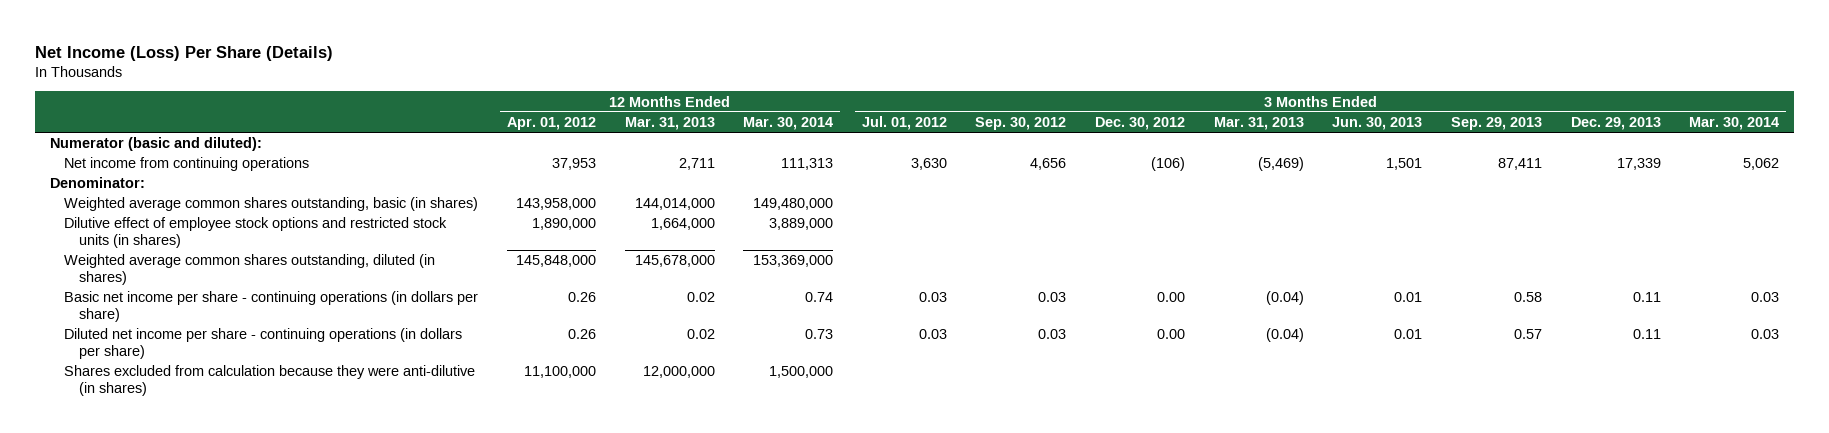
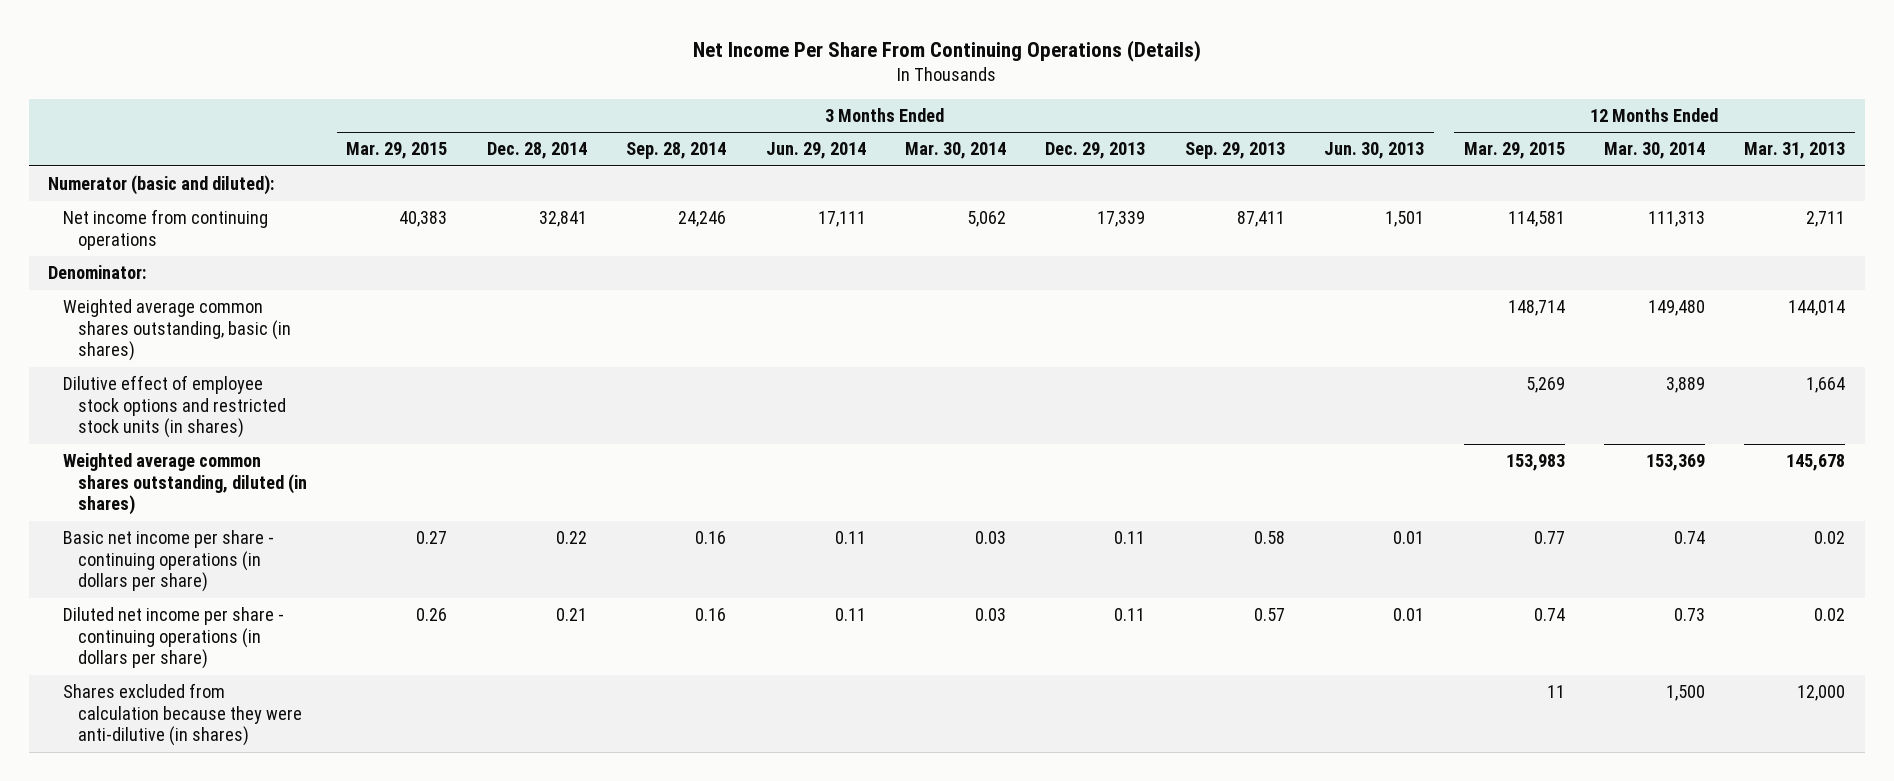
[35,45,334,61] Net Income (Loss) Per Share (Details) -> [692,39,1201,62] Net Income Per Share From Continuing Operations (Details)
[506,117,596,131] Apr. 01, 2012 -> none
[861,116,947,131] Jul. 01, 2012 -> none
[975,117,1067,131] Sep. 30, 2012 -> none
[1095,117,1186,131] Dec. 30, 2012 -> none
[1213,117,1304,131] Mar. 31, 2013 -> none
none -> [346,142,448,160] Mar. 29, 2015
none -> [486,142,587,160] Dec. 28, 2014
none -> [626,142,727,160] Sep. 28, 2014
none -> [765,142,866,160] Jun. 29, 2014
none -> [1463,142,1565,160] Mar. 29, 2015
[634,198,715,211] 144,014,000 -> [1788,300,1846,317] 144,014
[753,198,834,211] 149,480,000 -> [1647,300,1705,317] 149,480
[650,218,715,231] 1,664,000 -> [1806,377,1846,394] 1,664
[769,218,834,231] 3,889,000 -> [1665,377,1705,394] 3,889
[634,255,715,268] 145,678,000 -> [1786,454,1846,472] 145,678
[753,255,834,268] 153,369,000 -> [1645,454,1705,472] 153,369
[642,366,715,379] 12,000,000 -> [1797,685,1846,702] 12,000
[769,366,834,379] 1,500,000 -> [1665,685,1705,702] 1,500

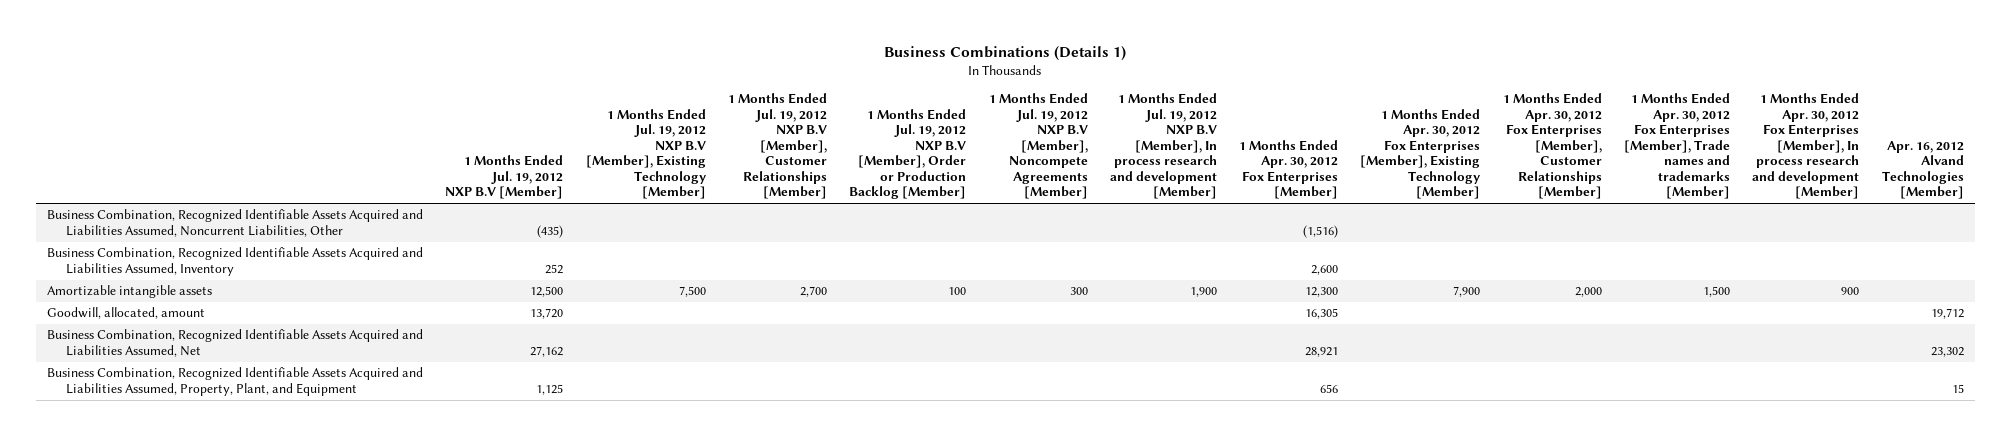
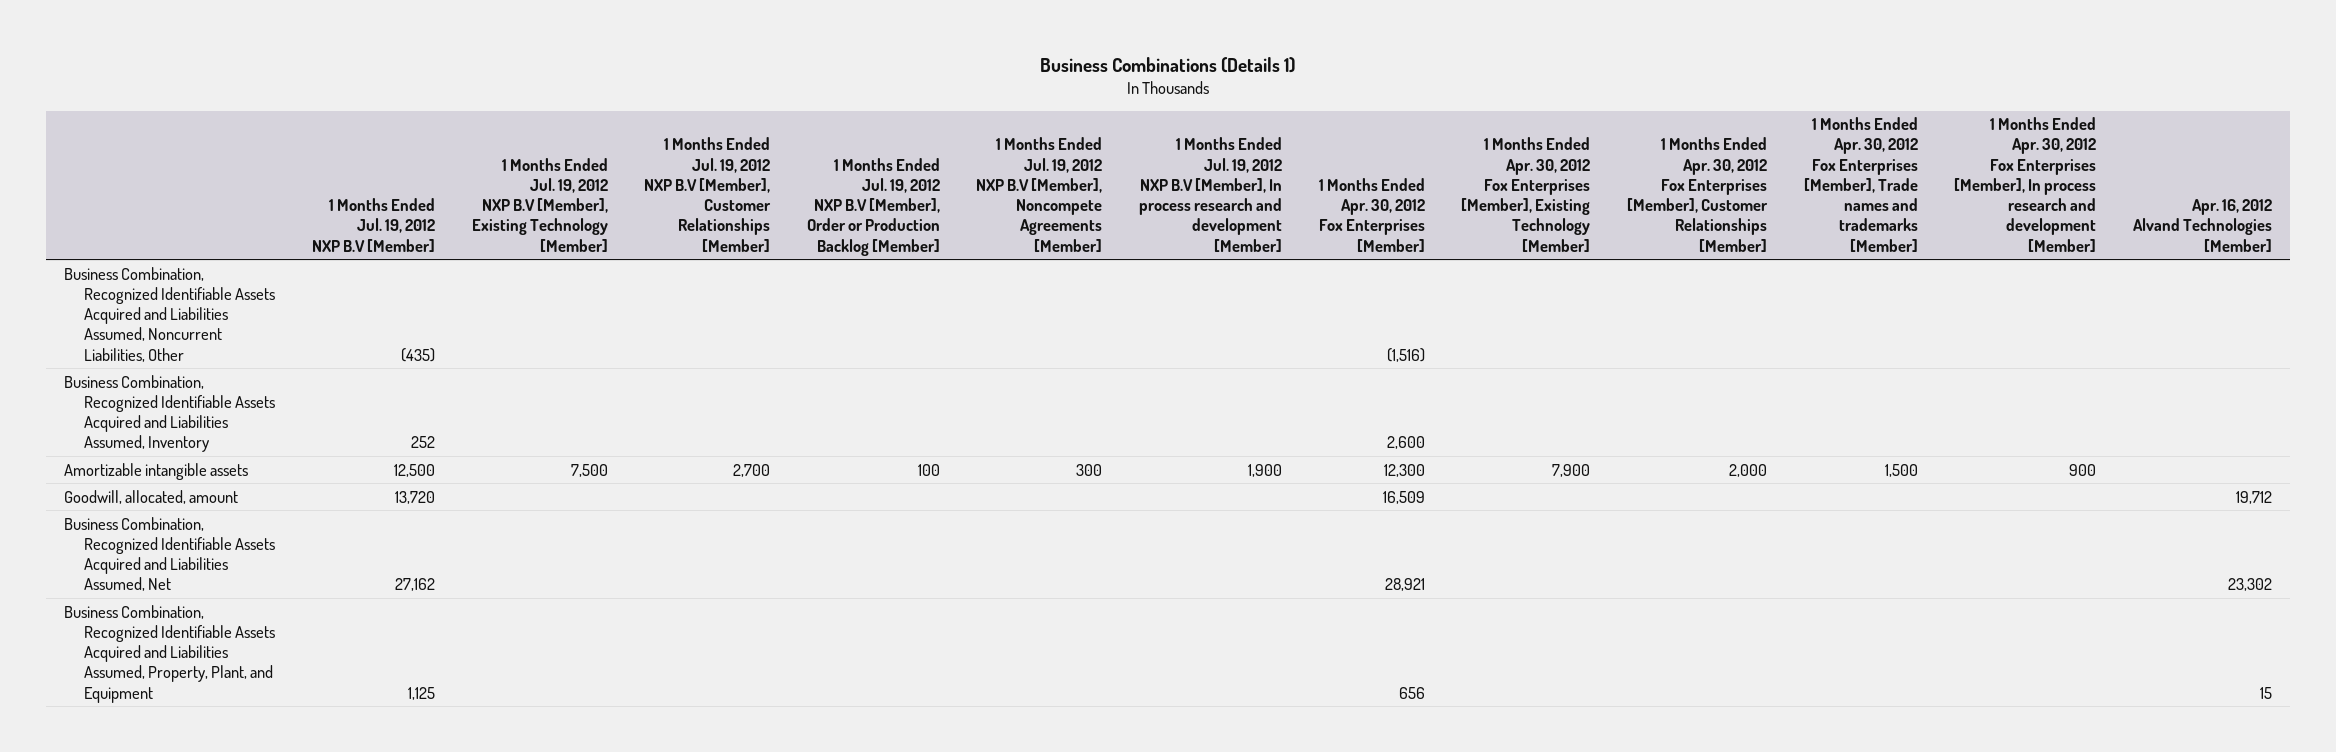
[1305,308,1339,320] 16,305 -> [1382,490,1425,504] 16,509

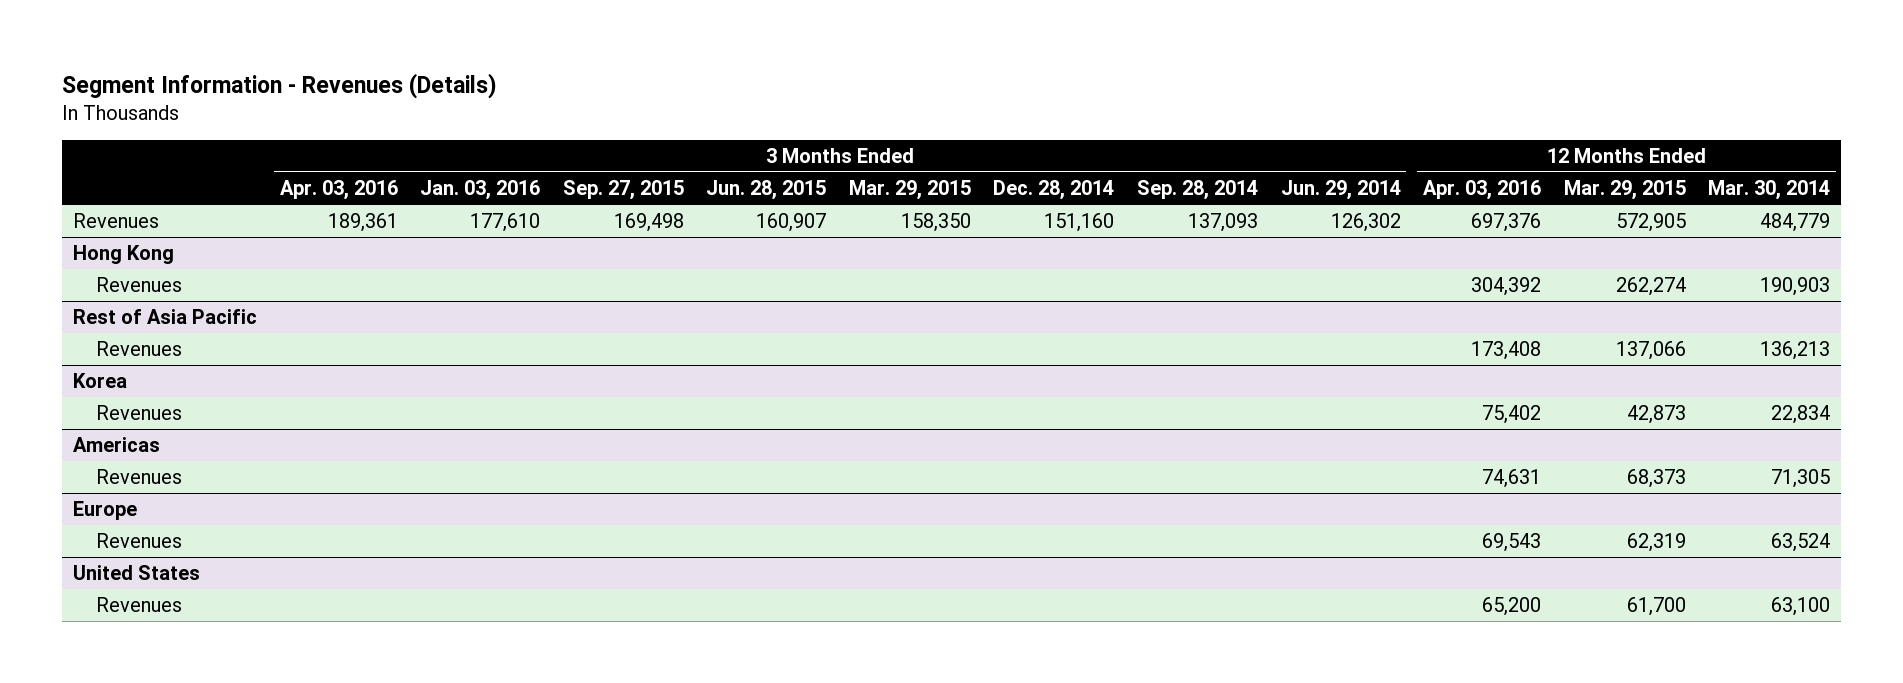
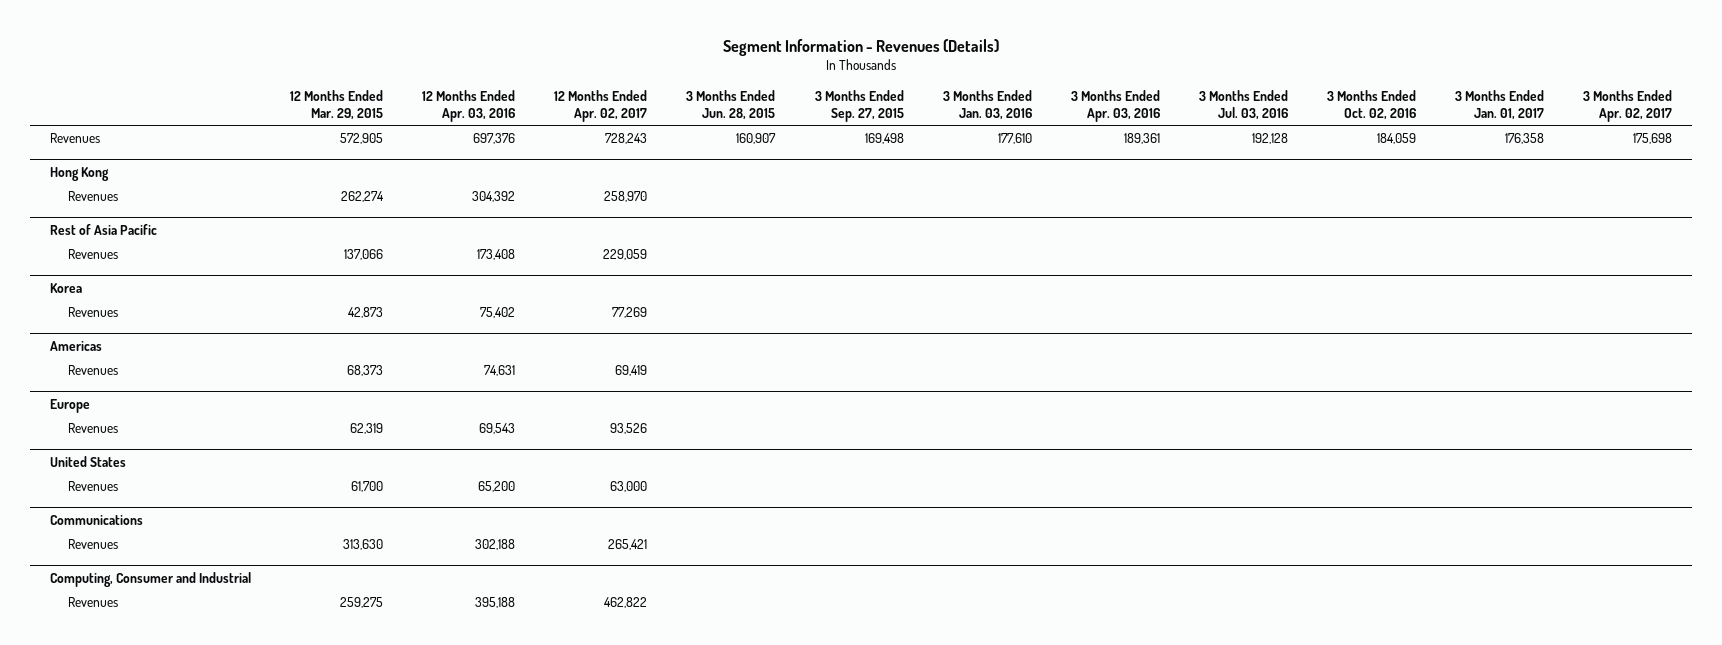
[848,180,971,201] Mar. 29, 2015 -> none
[993,180,1115,201] Dec. 28, 2014 -> none
[1137,180,1259,201] Sep. 28, 2014 -> none
[1280,180,1401,201] Jun. 29, 2014 -> none
[1708,180,1831,201] Mar. 30, 2014 -> none
none -> [554,90,648,122] 12 Months Ended Apr. 02, 2017
none -> [1199,90,1289,120] 3 Months Ended Jul. 03, 2016
none -> [1327,90,1417,120] 3 Months Ended Oct. 02, 2016
none -> [1455,90,1545,120] 3 Months Ended Jan. 01, 2017
none -> [1583,90,1673,122] 3 Months Ended Apr. 02, 2017
none -> [49,514,143,525] Communications
none -> [67,539,118,550] Revenues
none -> [49,571,251,587] Computing, Consumer and Industrial
none -> [67,597,118,608] Revenues

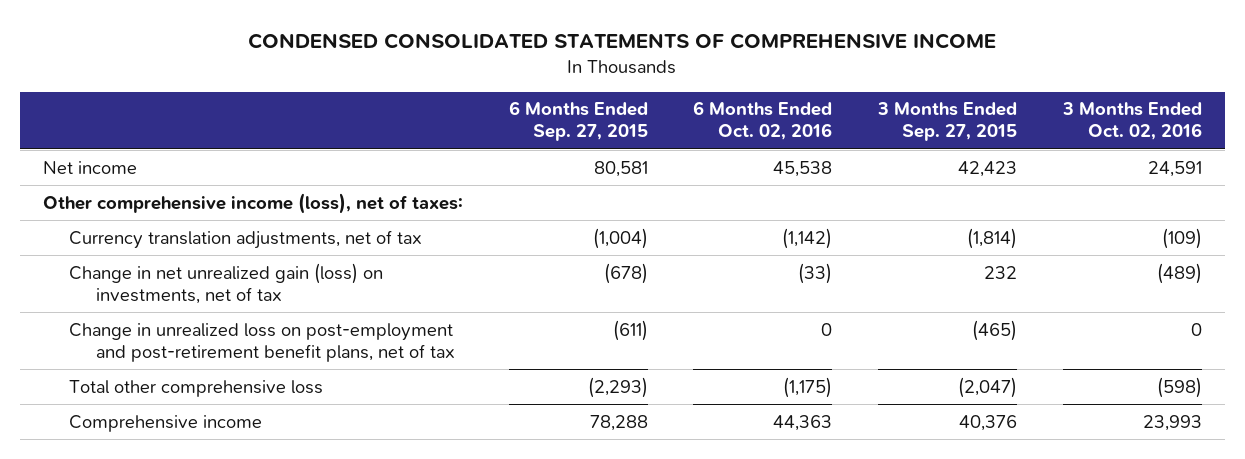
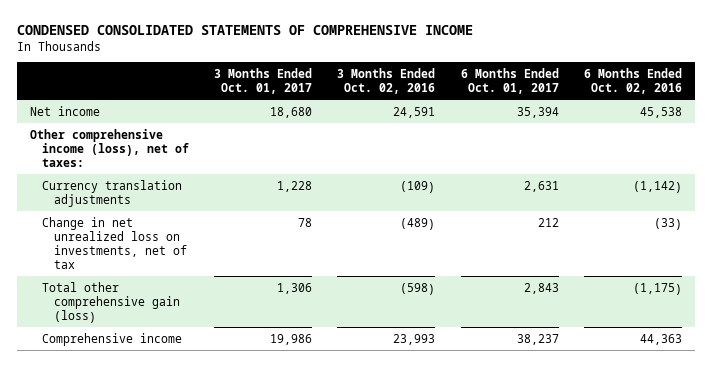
[508,101,648,142] 6 Months Ended Sep. 27, 2015 -> none
[877,102,1018,142] 3 Months Ended Sep. 27, 2015 -> none
none -> [214,68,313,95] 3 Months Ended Oct. 01, 2017
none -> [460,68,559,95] 6 Months Ended Oct. 01, 2017
[69,322,455,362] Change in unrealized loss on post-employment and post-retirement benefit plans, net of tax -> none
[69,229,423,249] Currency translation adjustments, net of tax -> [41,179,182,207] Currency translation adjustments
[69,262,384,304] Change in net unrealized gain (loss) on investments, net of tax -> [41,216,188,269] Change in net unrealized loss on investments, net of tax
[69,379,324,397] Total other comprehensive loss -> [41,281,181,323] Total other comprehensive gain (loss)

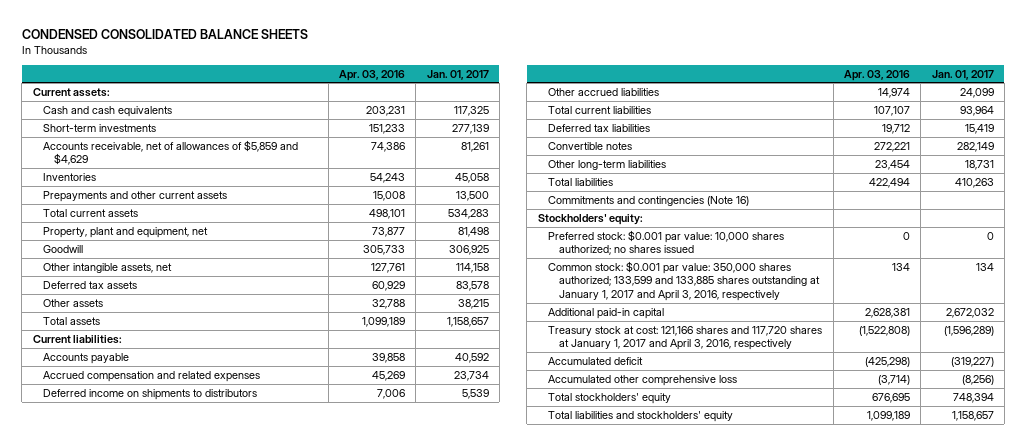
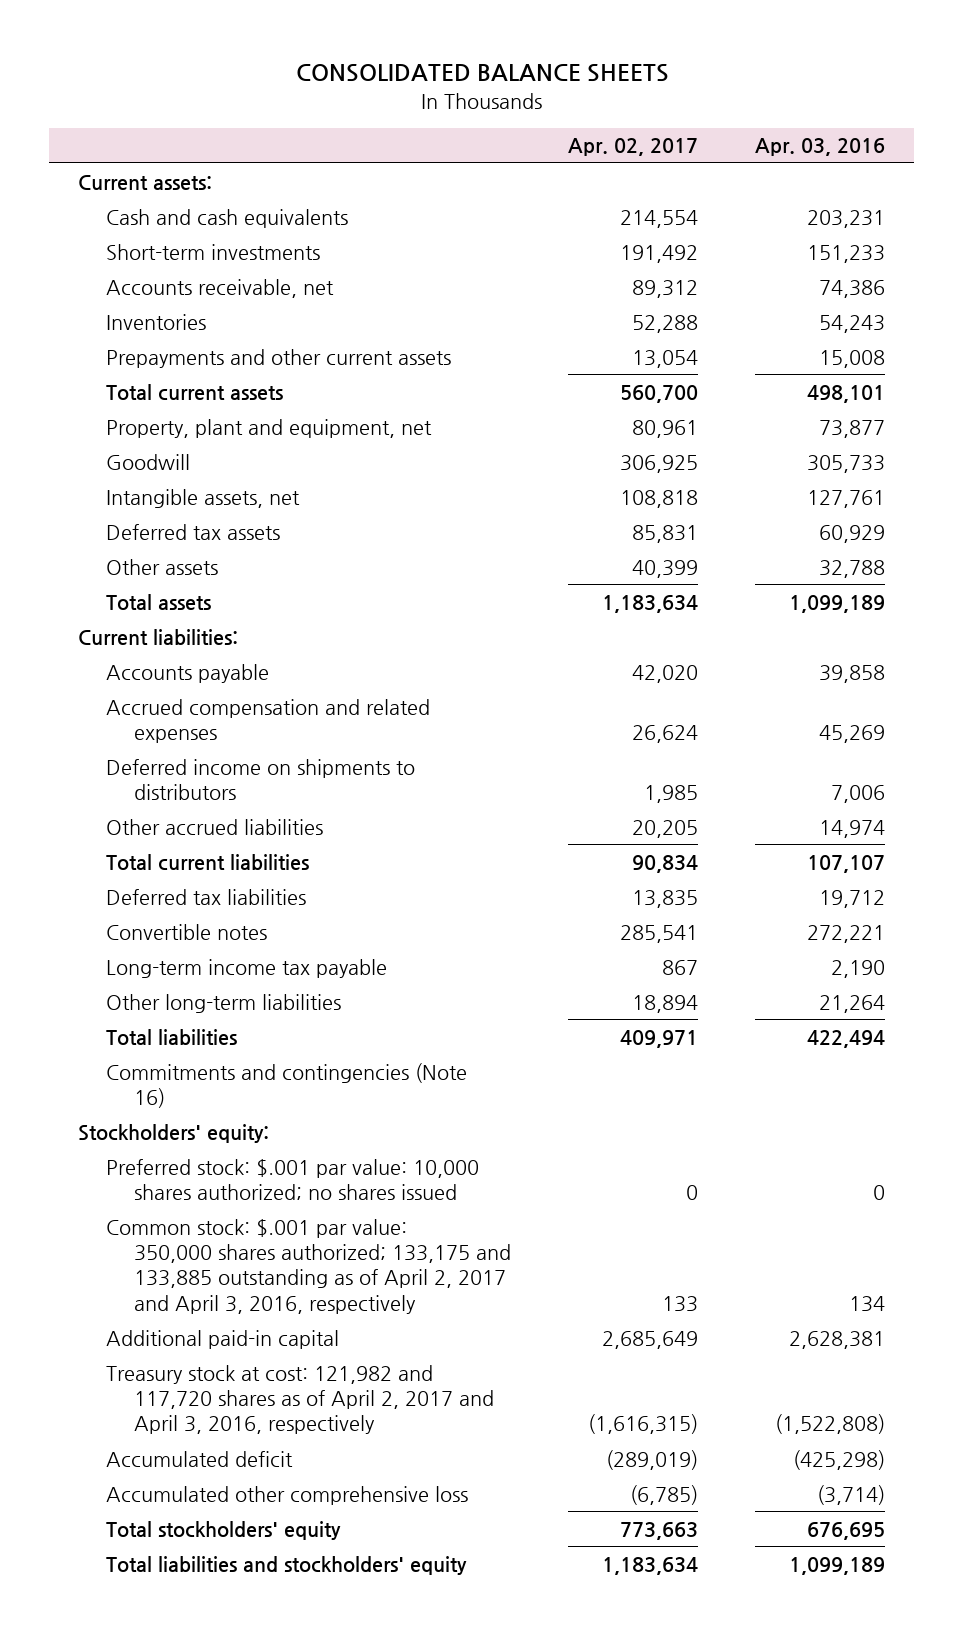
[21,28,308,39] CONDENSED CONSOLIDATED BALANCE SHEETS -> [295,64,669,83] CONSOLIDATED BALANCE SHEETS
[426,69,489,80] Jan. 01, 2017 -> none
none -> [568,138,699,157] Apr. 02, 2017
[43,139,299,166] Accounts receivable, net of allowances of $5,859 and $4,629 -> [105,278,334,298] Accounts receivable, net
[43,262,173,273] Other intangible assets, net -> [105,488,300,508] Intangible assets, net
none -> [105,958,387,978] Long-term income tax payable
[875,159,911,170] 23,454 -> [819,994,886,1013] 21,264
[548,229,785,256] Preferred stock: $0.001 par value: 10,000 shares authorized; no shares issued -> [105,1158,479,1200] Preferred stock: $.001 par value: 10,000 shares authorized; no shares issued
[548,260,821,301] Common stock: $0.001 par value: 350,000 shares authorized; 133,599 and 133,885 shares outstanding at January 1, 2017 and April 3, 2016, respectively -> [105,1218,511,1314] Common stock: $.001 par value: 350,000 shares authorized; 133,175 and 133,885 outstanding as of April 2, 2017 and April 3, 2016, respectively
[548,325,823,351] Treasury stock at cost: 121,166 shares and 117,720 shares at January 1, 2017 and April 3, 2016, respectively -> [105,1364,494,1435] Treasury stock at cost: 121,982 and 117,720 shares as of April 2, 2017 and April 3, 2016, respectively

